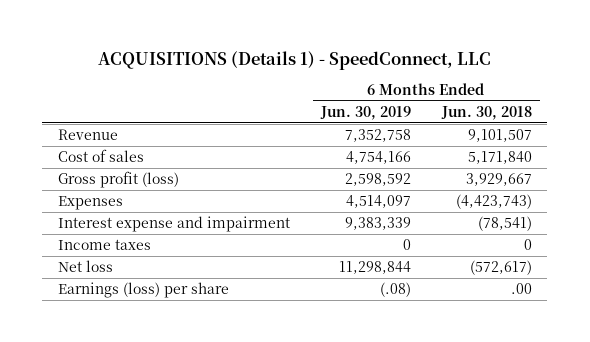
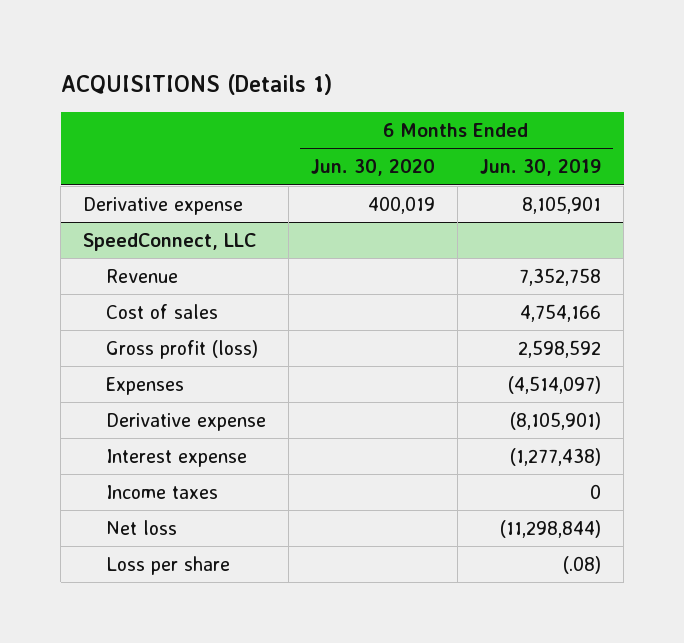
[97,50,491,70] ACQUISITIONS (Details 1) - SpeedConnect, LLC -> [60,73,332,95] ACQUISITIONS (Details 1)
[440,105,532,120] Jun. 30, 2018 -> none
none -> [311,159,436,177] Jun. 30, 2020
none -> [83,197,244,216] Derivative expense
none -> [83,233,257,252] SpeedConnect, LLC
[345,195,411,209] 4,514,097 -> [508,376,602,395] (4,514,097)
none -> [105,413,266,432] Derivative expense
[57,216,290,233] Interest expense and impairment -> [105,449,247,468] Interest expense
[344,217,411,231] 9,383,339 -> [510,448,602,467] (1,277,438)
[338,261,411,275] 11,298,844 -> [500,520,602,539] (11,298,844)
[57,282,229,299] Earnings (loss) per share -> [105,556,230,576] Loss per share

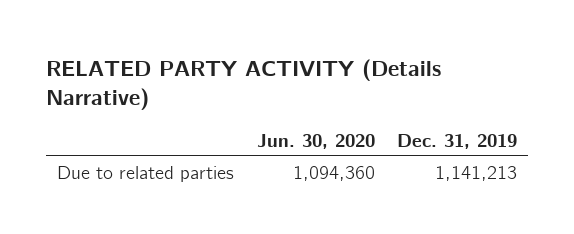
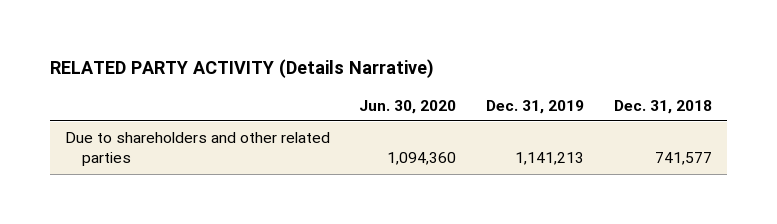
none -> [614,99,713,114] Dec. 31, 2018
[57,166,235,183] Due to related parties -> [64,132,330,167] Due to shareholders and other related parties

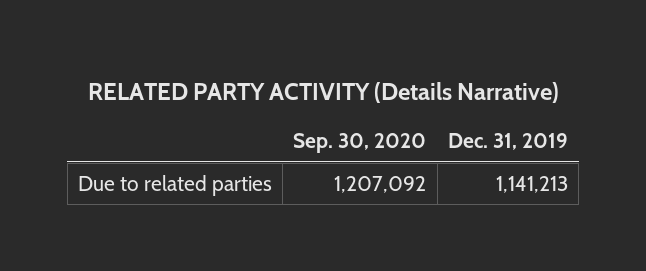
[359,99,457,114] Jun. 30, 2020 -> none
[614,99,713,114] Dec. 31, 2018 -> none
none -> [293,133,427,154] Sep. 30, 2020
[64,132,330,167] Due to shareholders and other related parties -> [78,174,273,196] Due to related parties

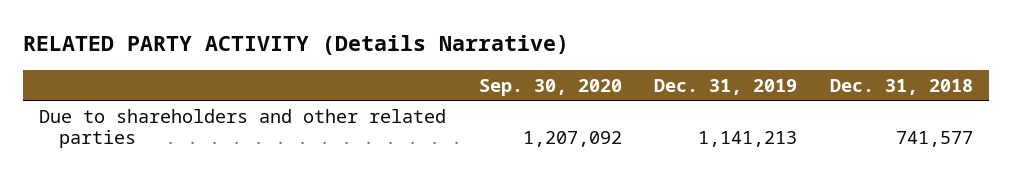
none -> [830,78,974,95] Dec. 31, 2018
[78,174,273,196] Due to related parties -> [38,108,446,149] Due to shareholders and other related parties

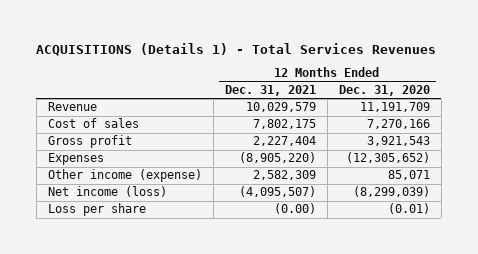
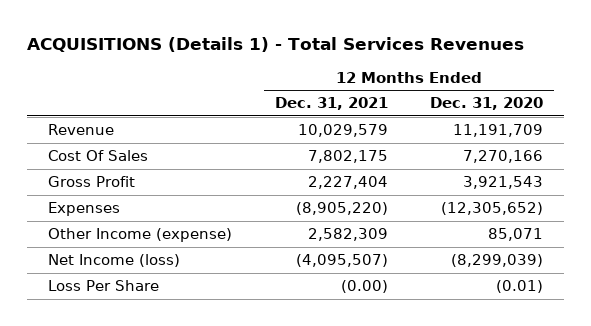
[47,118,139,129] Cost of sales -> [48,150,149,162] Cost Of Sales
[47,135,132,149] Gross profit -> [48,176,136,188] Gross Profit
[47,169,202,183] Other income (expense) -> [48,228,233,243] Other Income (expense)
[47,186,167,198] Net income (loss) -> [48,254,181,268] Net Income (loss)
[47,203,146,217] Loss per share -> [48,280,160,292] Loss Per Share

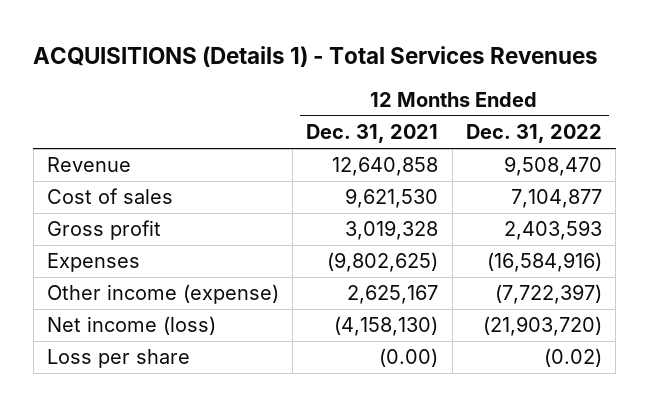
[429,97,543,111] Dec. 31, 2020 -> none
none -> [465,124,602,144] Dec. 31, 2022
[297,124,388,138] 10,029,579 -> [332,157,439,177] 12,640,858
[48,150,149,162] Cost Of Sales -> [46,188,173,205] Cost of sales
[307,150,388,164] 7,802,175 -> [345,188,439,209] 9,621,530
[48,176,136,188] Gross Profit -> [46,220,161,241] Gross profit
[307,176,388,190] 2,227,404 -> [345,220,439,241] 3,019,328
[295,202,388,216] (8,905,220) -> [327,252,439,273] (9,802,625)
[48,228,233,243] Other Income (expense) -> [46,284,279,305] Other income (expense)
[307,228,388,242] 2,582,309 -> [347,285,439,305] 2,625,167
[48,254,181,268] Net Income (loss) -> [46,316,216,336] Net income (loss)
[295,254,388,268] (4,095,507) -> [334,316,439,337] (4,158,130)
[48,280,160,292] Loss Per Share -> [46,349,190,369] Loss per share

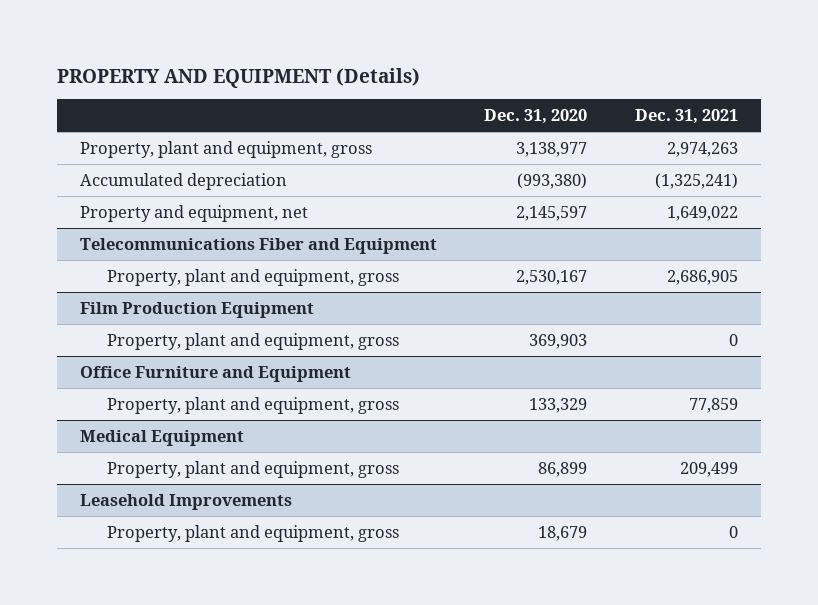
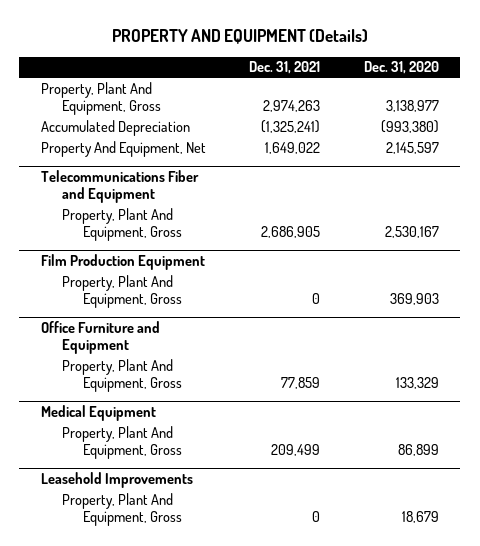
[80,141,373,159] Property, plant and equipment, gross -> [41,81,162,115] Property, Plant And Equipment, Gross
[80,173,288,191] Accumulated depreciation -> [41,119,191,136] Accumulated Depreciation
[80,205,309,223] Property and equipment, net -> [41,140,207,157] Property And Equipment, Net
[106,269,399,287] Property, plant and equipment, gross -> [62,207,183,241] Property, Plant And Equipment, Gross
[106,333,399,351] Property, plant and equipment, gross -> [62,274,183,308] Property, Plant And Equipment, Gross
[106,397,399,415] Property, plant and equipment, gross -> [62,358,183,392] Property, Plant And Equipment, Gross
[106,461,399,479] Property, plant and equipment, gross -> [62,425,183,459] Property, Plant And Equipment, Gross
[106,525,399,543] Property, plant and equipment, gross -> [62,492,183,526] Property, Plant And Equipment, Gross

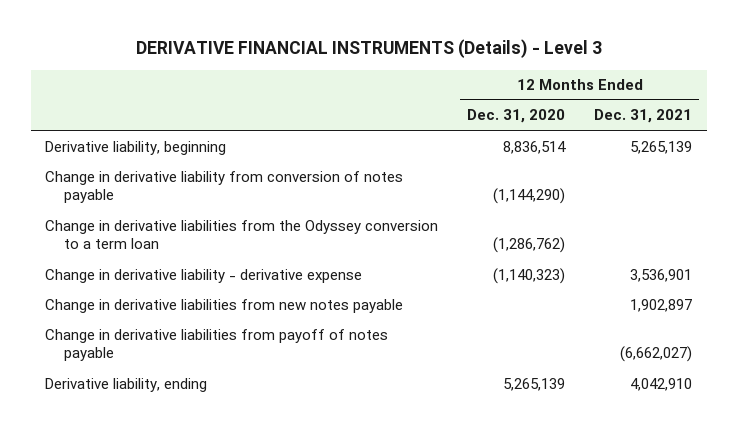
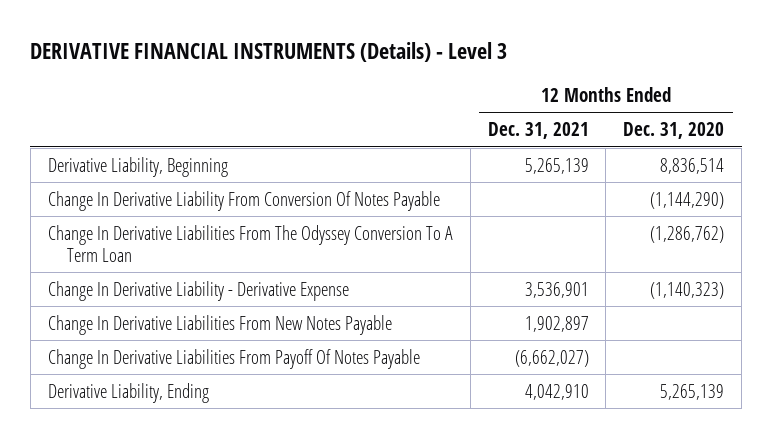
[45,140,227,155] Derivative liability, beginning -> [47,156,228,177] Derivative Liability, Beginning
[45,170,404,203] Change in derivative liability from conversion of notes payable -> [47,190,440,211] Change In Derivative Liability From Conversion Of Notes Payable
[45,219,439,249] Change in derivative liabilities from the Odyssey conversion to a term loan -> [47,224,453,262] Change In Derivative Liabilities From The Odyssey Conversion To A Term Loan
[45,268,363,283] Change in derivative liability - derivative expense -> [47,280,349,301] Change In Derivative Liability - Derivative Expense
[45,298,404,313] Change in derivative liabilities from new notes payable -> [47,314,392,335] Change In Derivative Liabilities From New Notes Payable
[45,328,389,361] Change in derivative liabilities from payoff of notes payable -> [47,348,420,369] Change In Derivative Liabilities From Payoff Of Notes Payable
[45,377,208,392] Derivative liability, ending -> [47,382,209,403] Derivative Liability, Ending

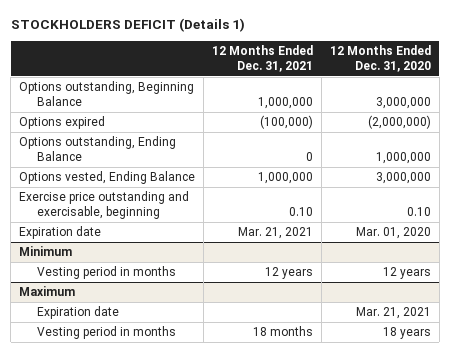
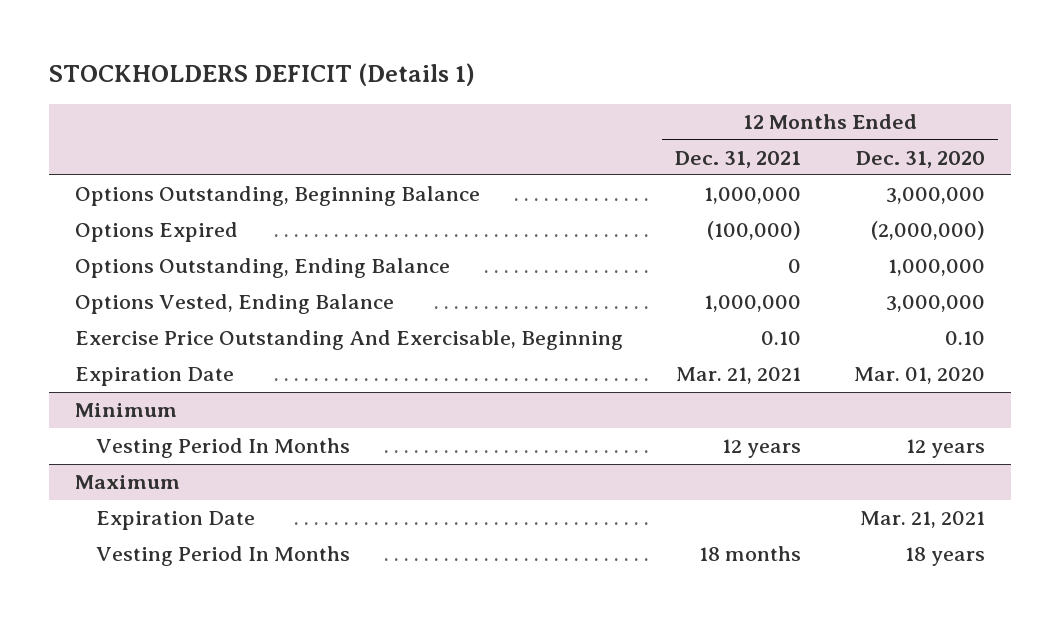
[18,81,194,107] Options outstanding, Beginning Balance -> [75,186,481,207] Options Outstanding, Beginning Balance
[18,116,105,130] Options expired -> [75,222,239,243] Options Expired
[18,136,176,162] Options outstanding, Ending Balance -> [75,258,451,279] Options Outstanding, Ending Balance
[18,171,195,185] Options vested, Ending Balance -> [75,294,395,315] Options Vested, Ending Balance
[18,191,189,220] Exercise price outstanding and exercisable, beginning -> [75,330,624,351] Exercise Price Outstanding And Exercisable, Beginning
[18,226,101,240] Expiration date -> [75,367,235,387] Expiration Date
[37,266,177,280] Vesting period in months -> [95,438,350,459] Vesting Period In Months
[37,306,120,320] Expiration date -> [95,511,255,531] Expiration Date
[37,326,177,340] Vesting period in months -> [95,546,350,567] Vesting Period In Months

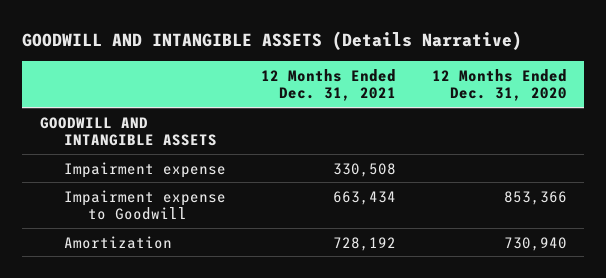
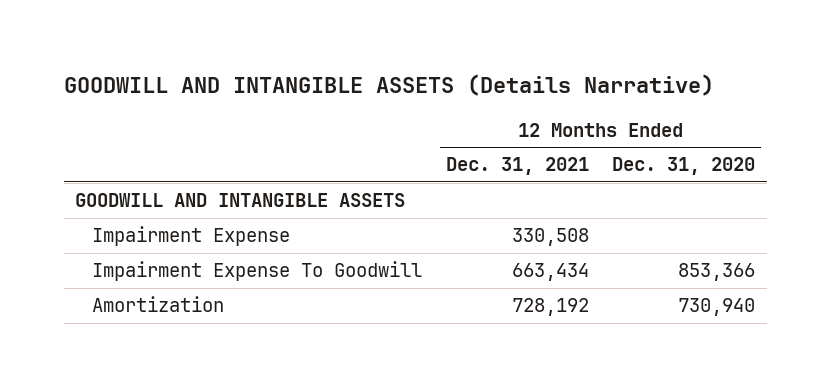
[64,161,227,178] Impairment expense -> [92,226,291,247] Impairment Expense
[64,189,227,221] Impairment expense to Goodwill -> [92,261,423,282] Impairment Expense To Goodwill

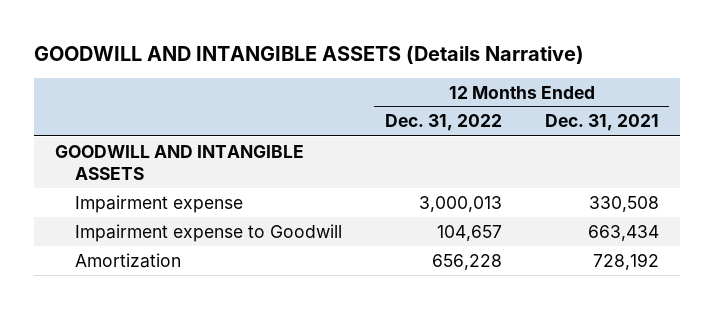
[612,157,756,176] Dec. 31, 2020 -> none
none -> [384,114,502,132] Dec. 31, 2022
[92,226,291,247] Impairment Expense -> [74,194,243,213] Impairment expense
[92,261,423,282] Impairment Expense To Goodwill -> [74,223,342,242] Impairment expense to Goodwill

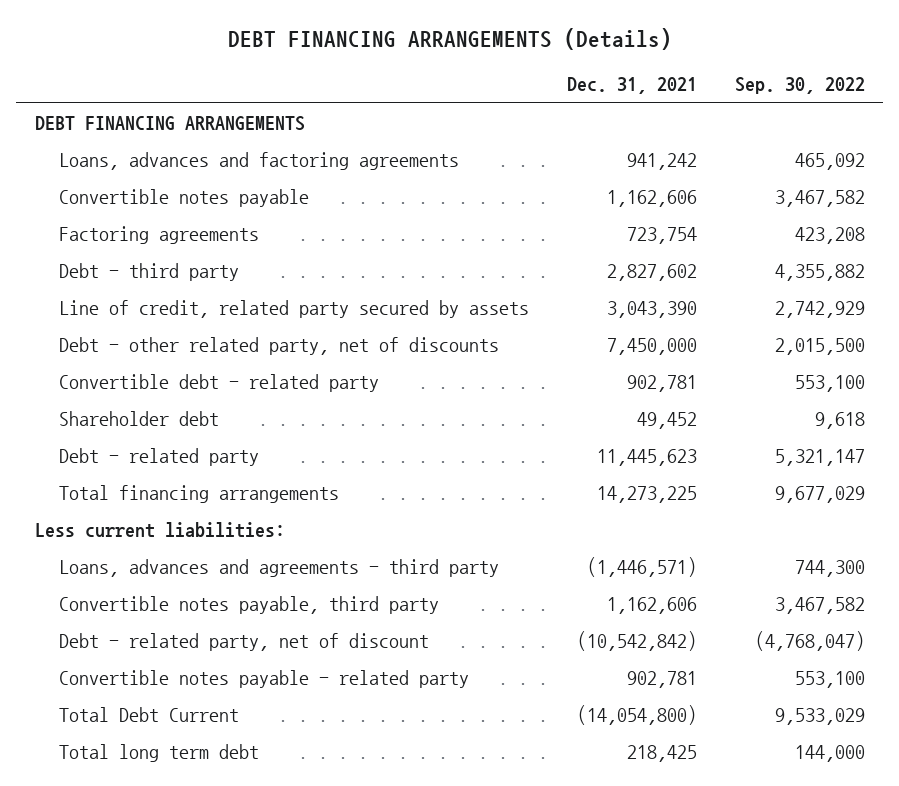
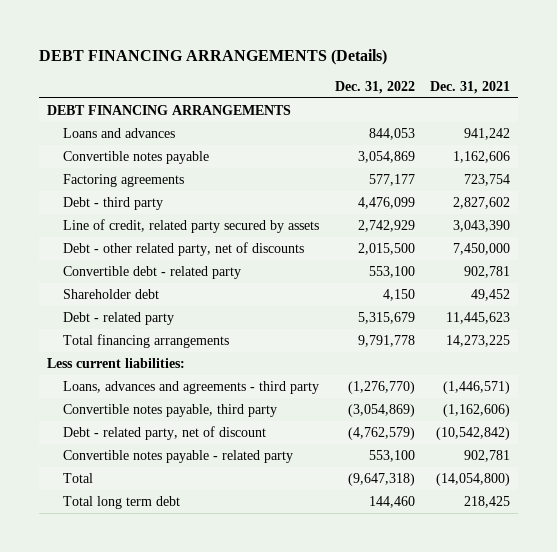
[734,77,865,95] Sep. 30, 2022 -> none
none -> [334,80,415,94] Dec. 31, 2022
[59,151,460,170] Loans, advances and factoring agreements -> [62,128,175,139] Loans and advances
[606,596,697,614] 1,162,606 -> [443,404,511,418] (1,162,606)
[59,706,240,722] Total Debt Current -> [62,473,93,484] Total

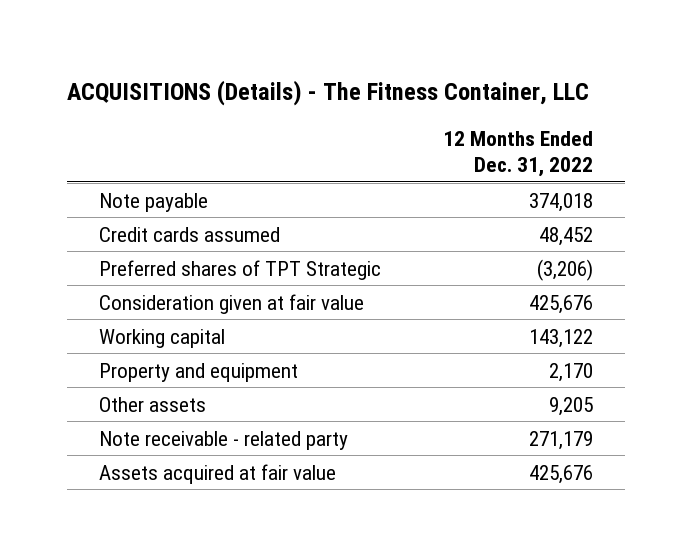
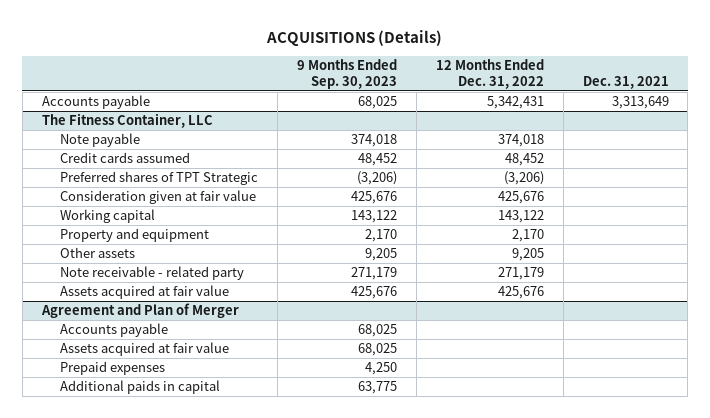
[67,80,590,107] ACQUISITIONS (Details) - The Fitness Container, LLC -> [266,29,443,46] ACQUISITIONS (Details)
none -> [296,58,397,89] 9 Months Ended Sep. 30, 2023
none -> [582,75,669,89] Dec. 31, 2021
none -> [41,95,150,110] Accounts payable
none -> [41,113,213,129] The Fitness Container, LLC
none -> [40,303,239,319] Agreement and Plan of Merger
none -> [59,323,168,338] Accounts payable
none -> [59,342,229,357] Assets acquired at fair value
none -> [59,361,165,376] Prepaid expenses
none -> [59,380,220,395] Additional paids in capital

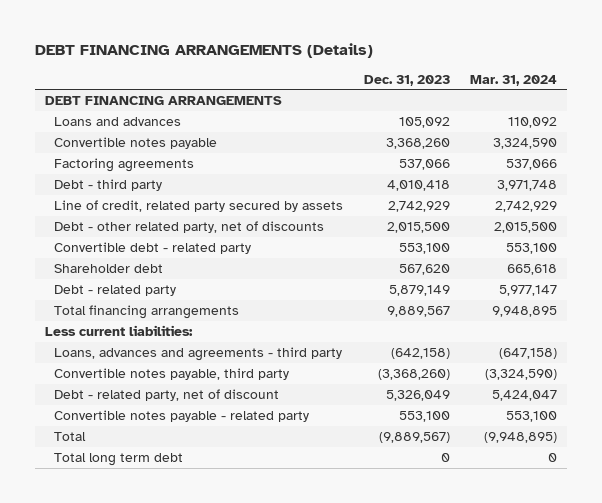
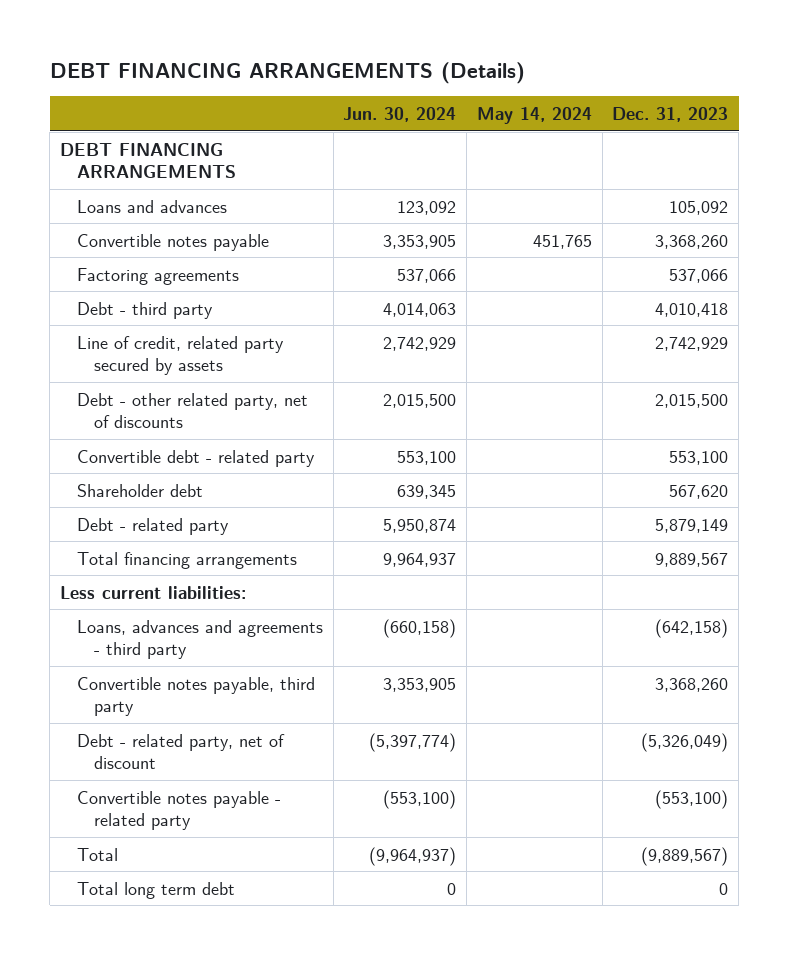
[470,74,558,86] Mar. 31, 2024 -> none
none -> [343,106,457,122] Jun. 30, 2024
none -> [476,106,592,124] May 14, 2024
[377,368,450,380] (3,368,260) -> [655,677,729,692] 3,368,260
[385,389,450,401] 5,326,049 -> [641,732,729,752] (5,326,049)
[398,410,450,422] 553,100 -> [655,789,729,809] (553,100)

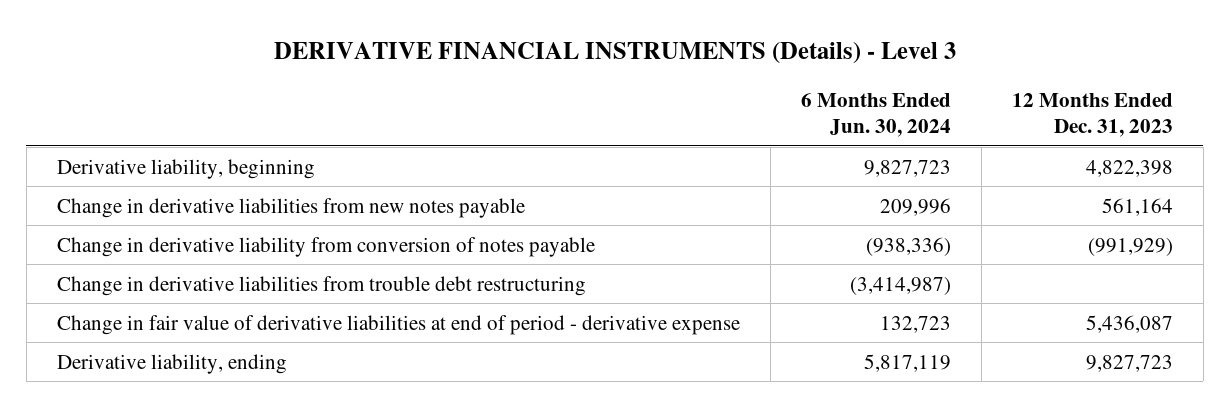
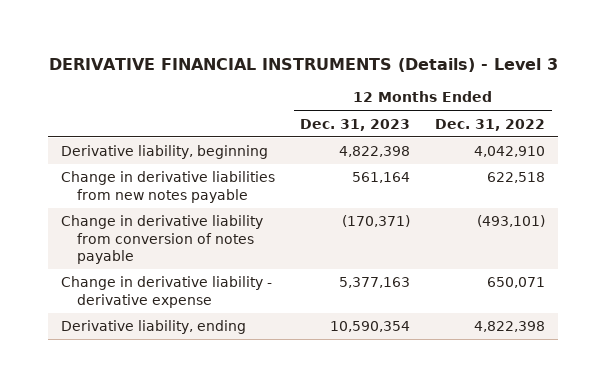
[800,93,951,137] 6 Months Ended Jun. 30, 2024 -> none
none -> [435,118,546,131] Dec. 31, 2022
[56,275,586,296] Change in derivative liabilities from trouble debt restructuring -> none
[1087,237,1173,256] (991,929) -> [342,215,411,228] (170,371)
[56,314,740,335] Change in fair value of derivative liabilities at end of period - derivative expense -> [60,276,272,308] Change in derivative liability - derivative expense
[1085,314,1173,333] 5,436,087 -> [339,277,411,289] 5,377,163
[1085,354,1173,372] 9,827,723 -> [330,321,411,333] 10,590,354

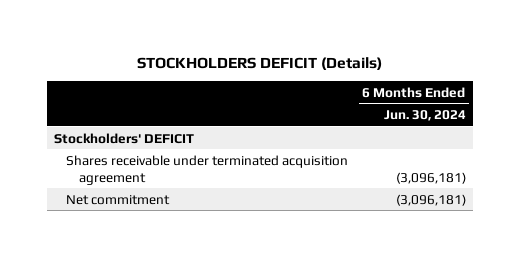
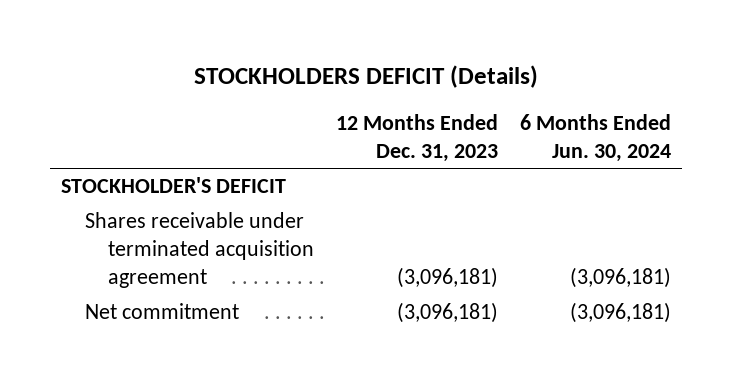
none -> [336,114,499,163] 12 Months Ended Dec. 31, 2023
[53,132,194,144] Stockholders' DEFICIT -> [60,177,286,194] STOCKHOLDER'S DEFICIT

